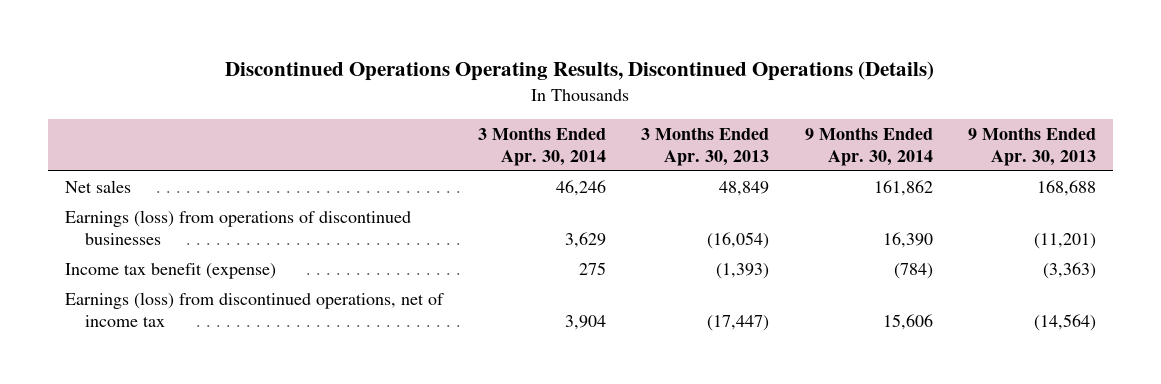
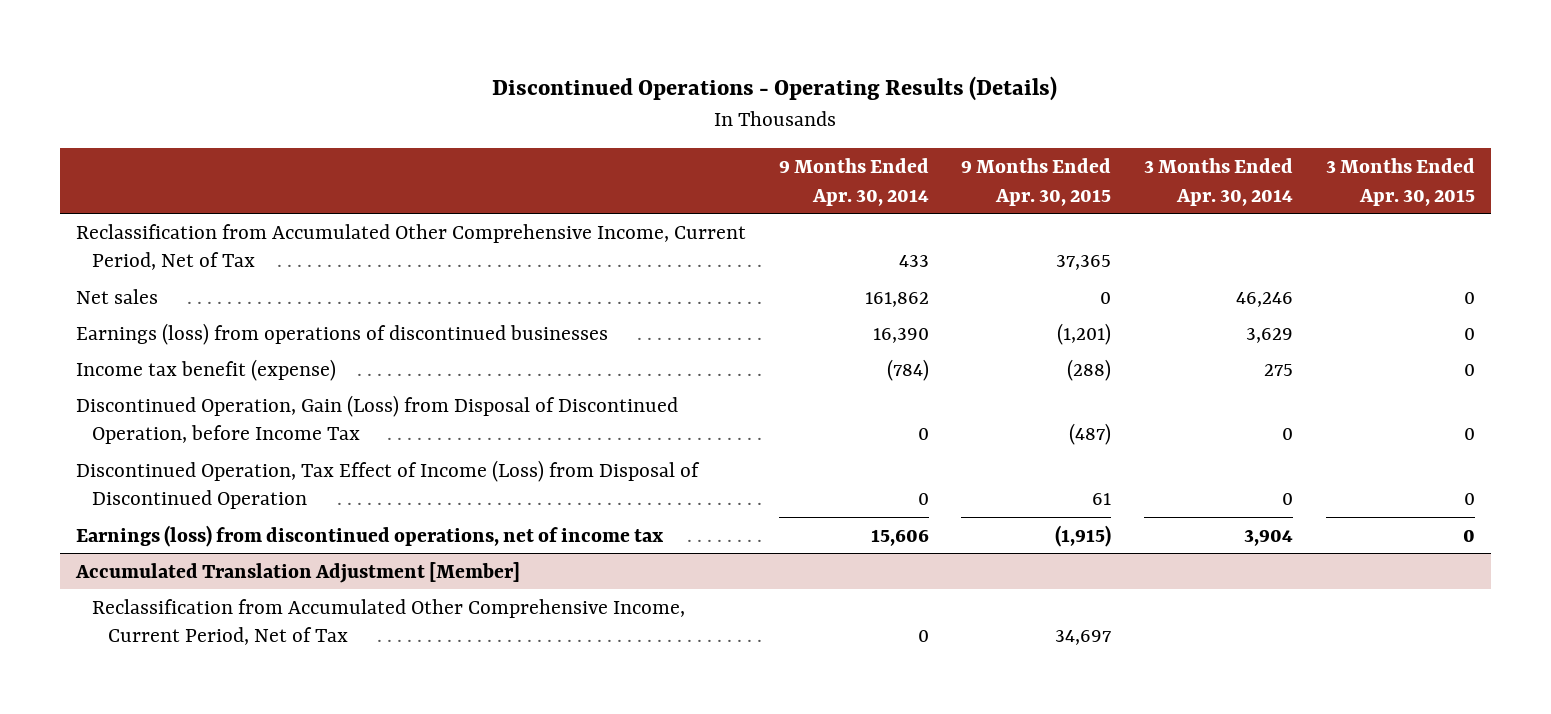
[225,61,935,82] Discontinued Operations Operating Results, Discontinued Operations (Details) -> [492,76,1058,102] Discontinued Operations - Operating Results (Details)
[641,126,770,166] 3 Months Ended Apr. 30, 2013 -> none
[967,126,1096,166] 9 Months Ended Apr. 30, 2013 -> none
none -> [961,157,1112,206] 9 Months Ended Apr. 30, 2015
none -> [1325,157,1475,206] 3 Months Ended Apr. 30, 2015
none -> [76,223,747,271] Reclassification from Accumulated Other Comprehensive Income, Current Period, Net of Tax
none -> [76,394,679,445] Discontinued Operation, Gain (Loss) from Disposal of Discontinued Operation, before Income Tax
none -> [76,459,701,510] Discontinued Operation, Tax Effect of Income (Loss) from Disposal of Discontinued Operation
none -> [75,561,521,583] Accumulated Translation Adjustment [Member]
none -> [92,598,686,646] Reclassification from Accumulated Other Comprehensive Income, Current Period, Net of Tax

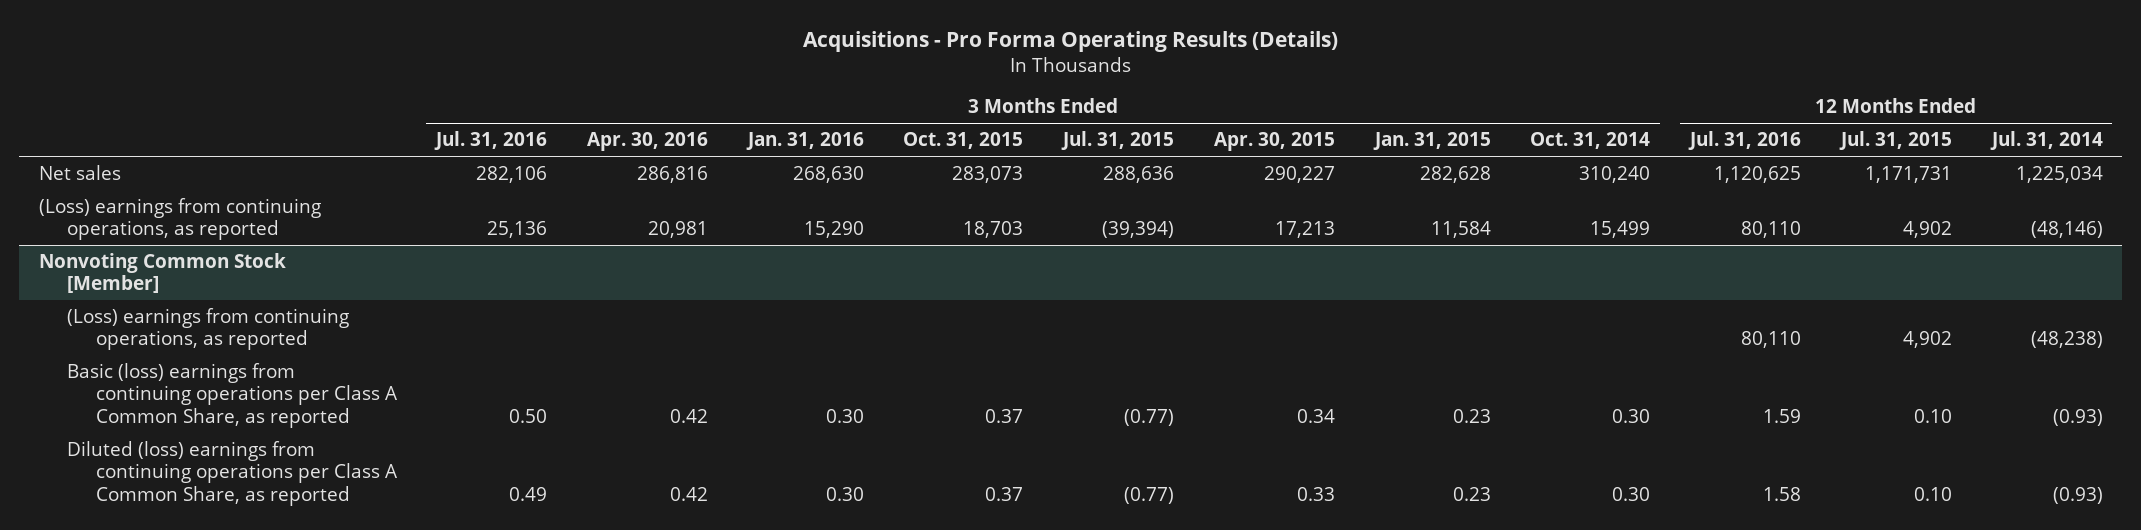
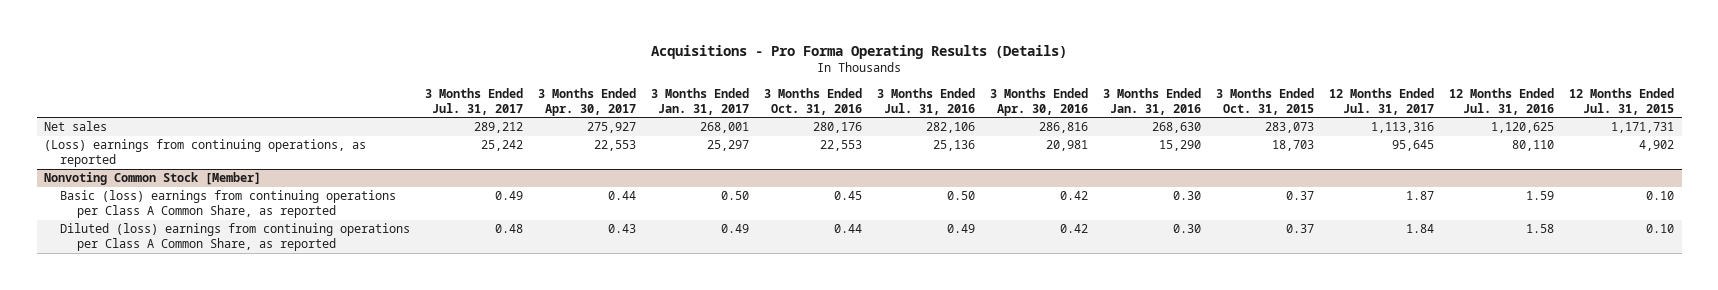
[1061,131,1175,151] Jul. 31, 2015 -> none
[1213,132,1335,152] Apr. 30, 2015 -> none
[1372,132,1491,151] Jan. 31, 2015 -> none
[1530,132,1651,150] Oct. 31, 2014 -> none
[1989,131,2103,151] Jul. 31, 2014 -> none
none -> [425,87,524,115] 3 Months Ended Jul. 31, 2017
none -> [538,87,637,116] 3 Months Ended Apr. 30, 2017
none -> [651,87,750,115] 3 Months Ended Jan. 31, 2017
none -> [764,87,863,115] 3 Months Ended Oct. 31, 2016
none -> [1329,87,1435,115] 12 Months Ended Jul. 31, 2017
[67,308,350,351] (Loss) earnings from continuing operations, as reported -> none

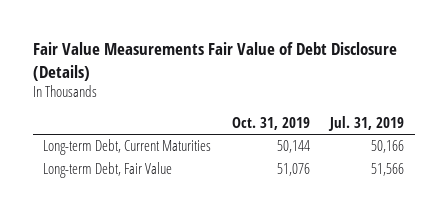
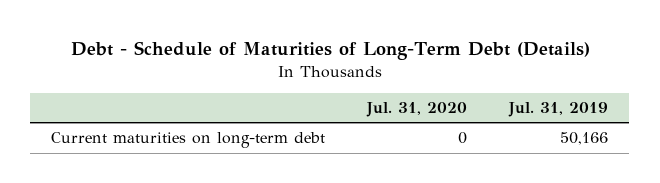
[32,42,397,81] Fair Value Measurements Fair Value of Debt Disclosure (Details) -> [70,41,590,61] Debt - Schedule of Maturities of Long-Term Debt (Details)
[231,117,310,131] Oct. 31, 2019 -> none
none -> [366,102,468,118] Jul. 31, 2020
[43,162,173,179] Long-term Debt, Fair Value -> none
[43,139,212,156] Long-term Debt, Current Maturities -> [51,132,326,149] Current maturities on long-term debt

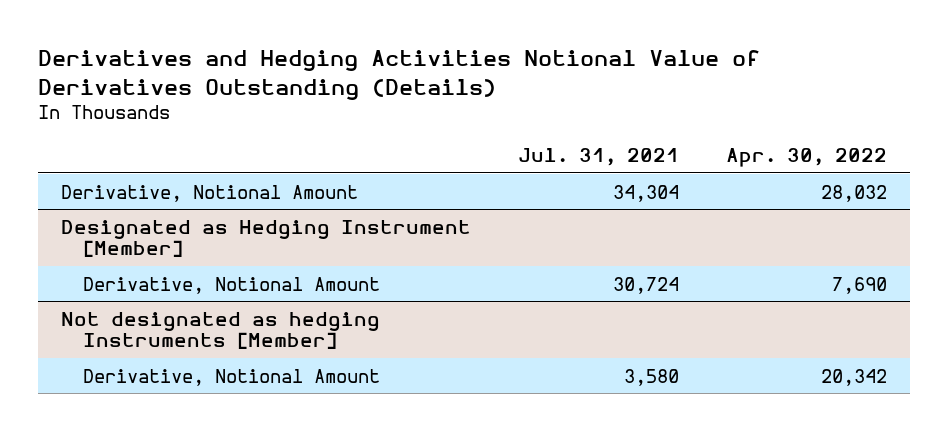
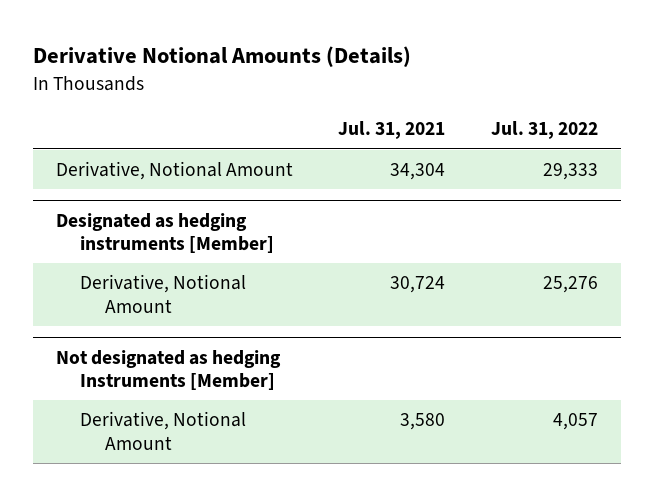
[37,50,760,100] Derivatives and Hedging Activities Notional Value of Derivatives Outstanding (Details) -> [32,46,411,68] Derivative Notional Amounts (Details)
[725,148,887,168] Apr. 30, 2022 -> none
none -> [491,121,599,140] Jul. 31, 2022
[61,219,472,257] Designated as Hedging Instrument [Member] -> [55,212,275,254] Designated as hedging instruments [Member]

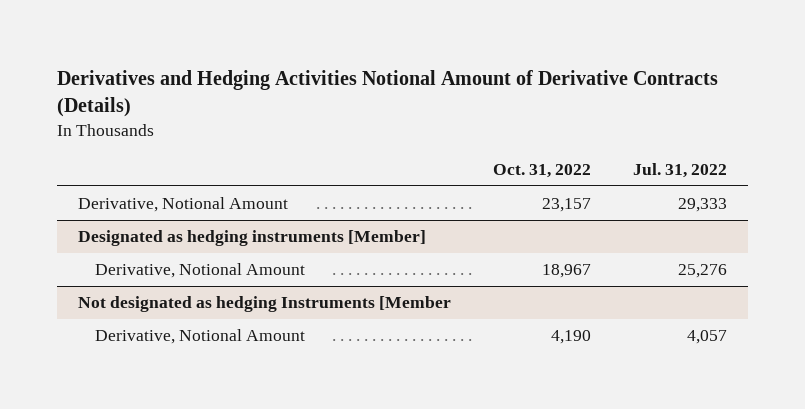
[32,46,411,68] Derivative Notional Amounts (Details) -> [57,69,719,117] Derivatives and Hedging Activities Notional Amount of Derivative Contracts (Details)
[338,121,446,140] Jul. 31, 2021 -> none
none -> [493,164,592,179] Oct. 31, 2022
[55,349,281,391] Not designated as hedging Instruments [Member] -> [78,295,452,312] Not designated as hedging Instruments [Member

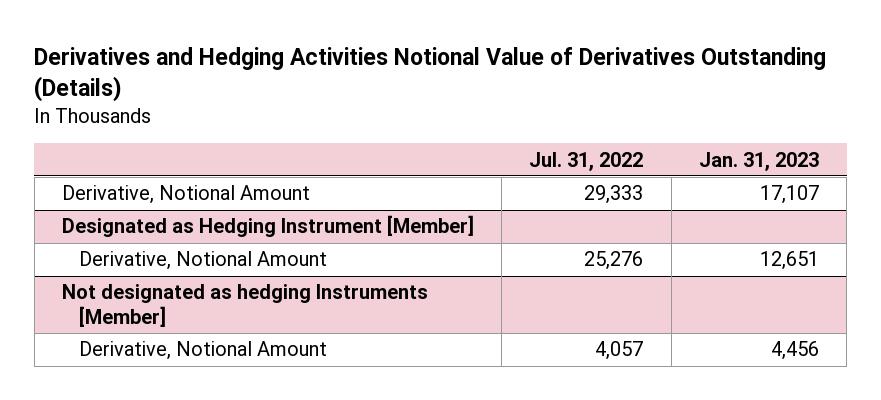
[57,69,719,117] Derivatives and Hedging Activities Notional Amount of Derivative Contracts (Details) -> [34,47,827,103] Derivatives and Hedging Activities Notional Value of Derivatives Outstanding (Details)
[493,164,592,179] Oct. 31, 2022 -> none
none -> [698,151,819,171] Jan. 31, 2023
[78,229,427,246] Designated as hedging instruments [Member] -> [61,215,474,238] Designated as Hedging Instrument [Member]
[78,295,452,312] Not designated as hedging Instruments [Member -> [61,284,428,328] Not designated as hedging Instruments [Member]

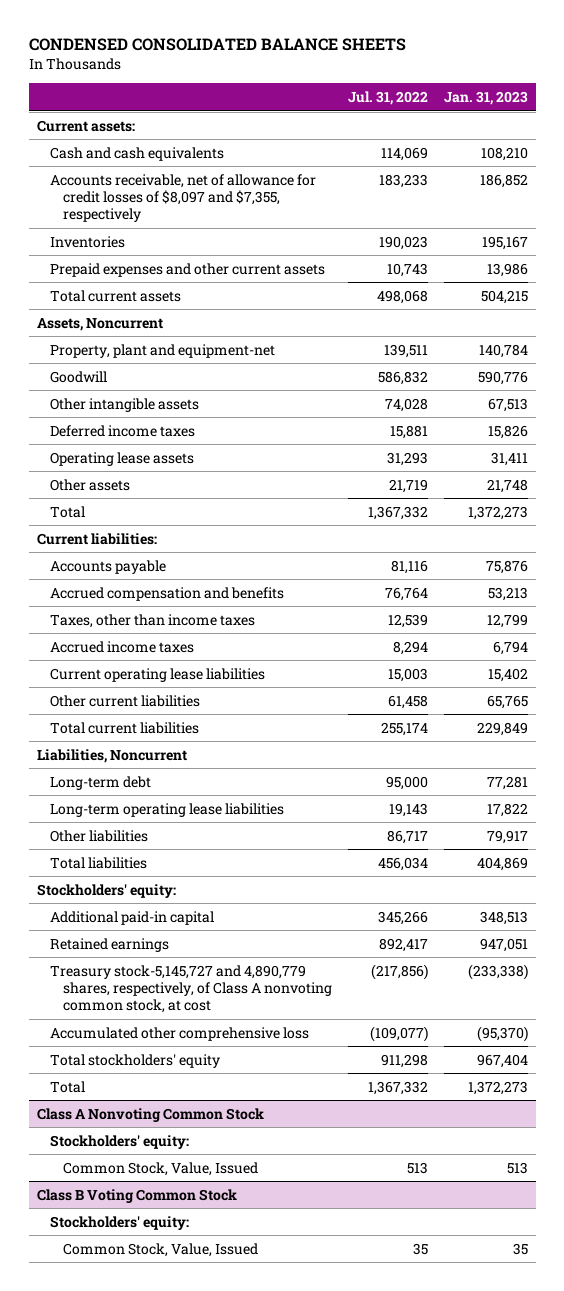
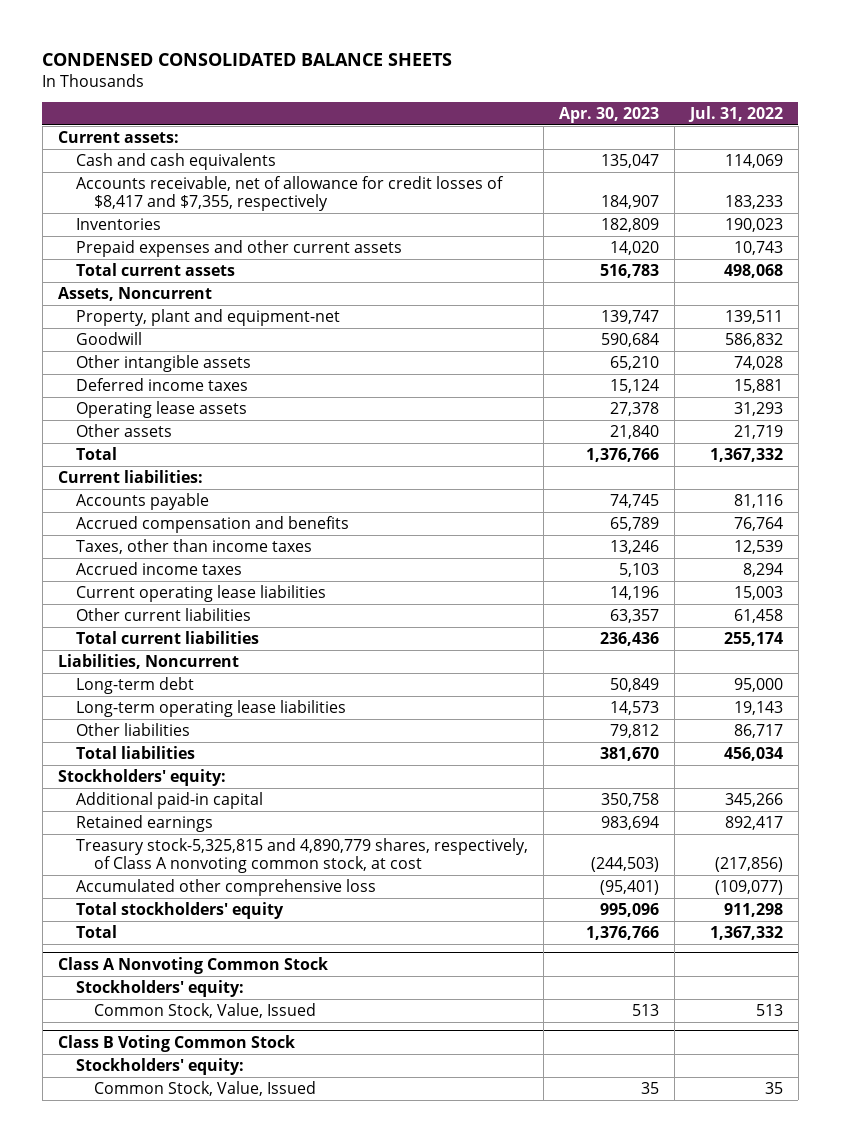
[443,91,528,106] Jan. 31, 2023 -> none
none -> [558,106,659,123] Apr. 30, 2023
[49,173,316,223] Accounts receivable, net of allowance for credit losses of $8,097 and $7,355, respectively -> [75,175,504,211] Accounts receivable, net of allowance for credit losses of $8,417 and $7,355, respectively
[49,964,333,1014] Treasury stock-5,145,727 and 4,890,779 shares, respectively, of Class A nonvoting common stock, at cost -> [75,837,528,873] Treasury stock-5,325,815 and 4,890,779 shares, respectively, of Class A nonvoting common stock, at cost

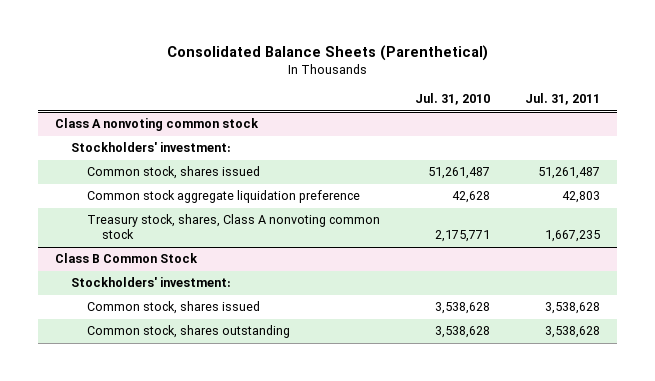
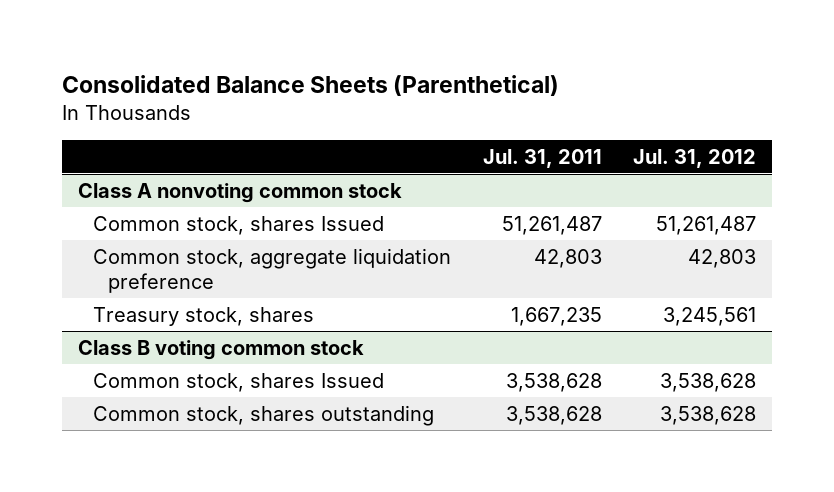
[414,93,490,106] Jul. 31, 2010 -> none
none -> [632,148,756,168] Jul. 31, 2012
[71,142,232,153] Stockholders' investment: -> none
[71,277,232,288] Stockholders' investment: -> none
[86,166,260,180] Common stock, shares issued -> [93,215,385,235] Common stock, shares Issued
[86,190,360,204] Common stock aggregate liquidation preference -> [93,247,452,294] Common stock, aggregate liquidation preference
[86,214,380,240] Treasury stock, shares, Class A nonvoting common stock -> [93,306,315,326] Treasury stock, shares
[55,253,199,264] Class B Common Stock -> [78,339,365,360] Class B voting common stock
[86,301,260,315] Common stock, shares issued -> [93,372,385,392] Common stock, shares Issued

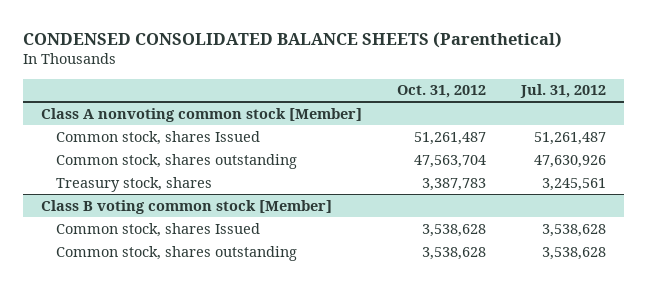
[62,75,560,97] Consolidated Balance Sheets (Parenthetical) -> [22,32,562,49] CONDENSED CONSOLIDATED BALANCE SHEETS (Parenthetical)
[482,148,602,168] Jul. 31, 2011 -> none
none -> [396,85,486,99] Oct. 31, 2012
[78,182,403,203] Class A nonvoting common stock -> [40,107,362,122] Class A nonvoting common stock [Member]
[93,247,452,294] Common stock, aggregate liquidation preference -> none
none -> [56,153,298,169] Common stock, shares outstanding
[78,339,365,360] Class B voting common stock -> [40,199,332,214] Class B voting common stock [Member]

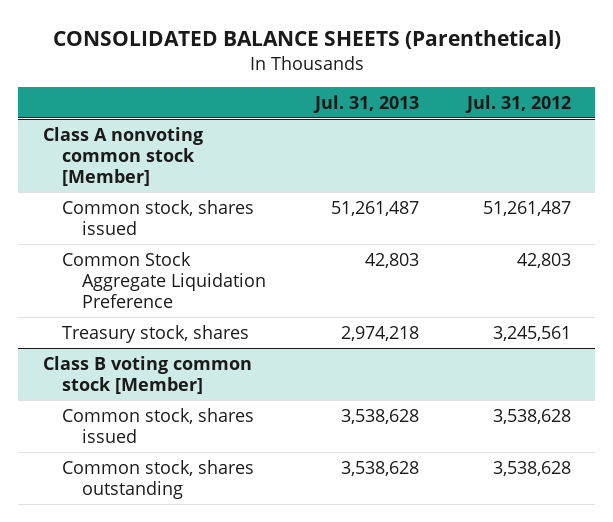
[22,32,562,49] CONDENSED CONSOLIDATED BALANCE SHEETS (Parenthetical) -> [52,29,561,49] CONSOLIDATED BALANCE SHEETS (Parenthetical)
[396,85,486,99] Oct. 31, 2012 -> none
none -> [312,94,419,113] Jul. 31, 2013
[56,153,298,169] Common stock, shares outstanding -> none
[56,130,261,145] Common stock, shares Issued -> [62,199,255,235] Common stock, shares issued
none -> [62,251,267,309] Common Stock Aggregate Liquidation Preference
[56,222,261,237] Common stock, shares Issued -> [62,407,255,443] Common stock, shares issued

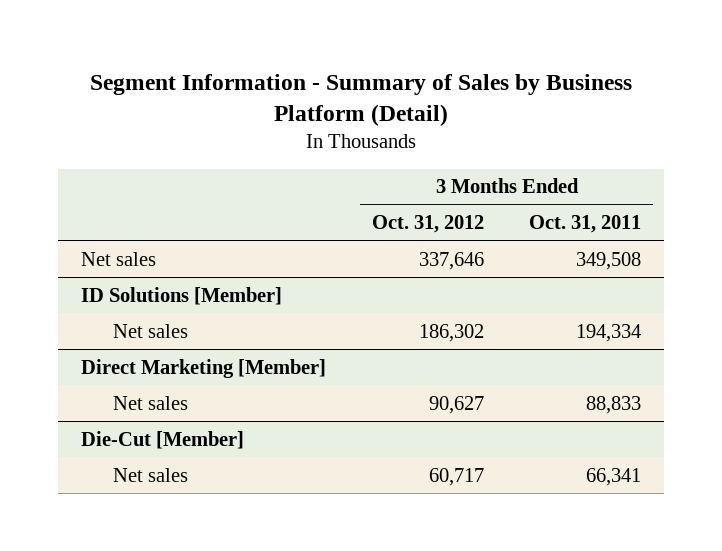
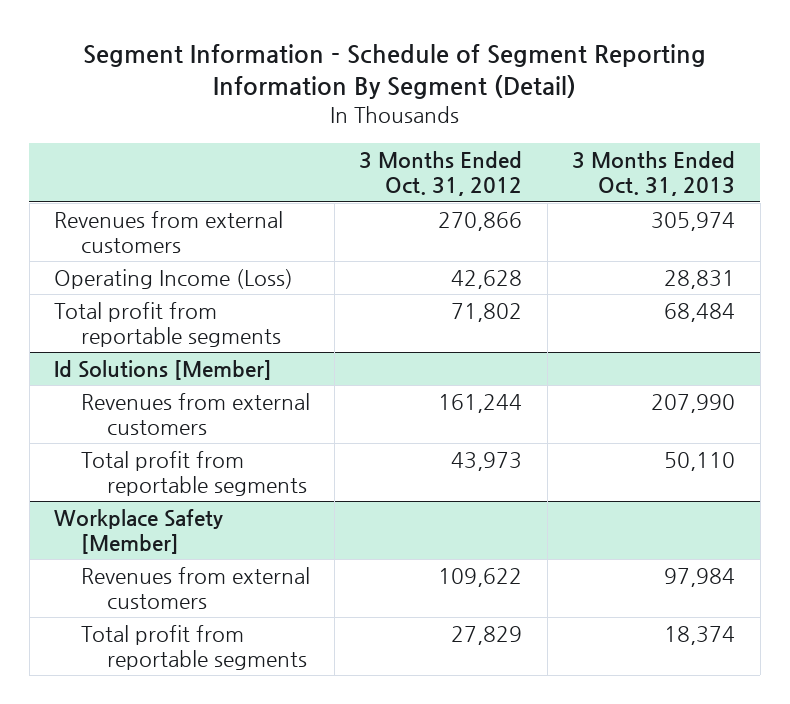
[90,73,633,127] Segment Information - Summary of Sales by Business Platform (Detail) -> [82,43,706,100] Segment Information - Schedule of Segment Reporting Information By Segment (Detail)
[529,215,642,234] Oct. 31, 2011 -> none
none -> [572,151,736,197] 3 Months Ended Oct. 31, 2013
[80,251,156,266] Net sales -> none
[113,323,189,338] Net sales -> none
[80,358,326,378] Direct Marketing [Member] -> none
[113,395,189,410] Net sales -> none
[80,430,244,449] Die-Cut [Member] -> none
[113,467,189,482] Net sales -> none
none -> [54,210,284,253] Revenues from external customers
none -> [54,268,294,289] Operating Income (Loss)
none -> [54,301,281,347] Total profit from reportable segments
[80,286,282,305] ID Solutions [Member] -> [54,359,273,380] Id Solutions [Member]
none -> [80,392,310,435] Revenues from external customers
none -> [80,450,307,496] Total profit from reportable segments
none -> [54,508,224,554] Workplace Safety [Member]
none -> [80,566,310,609] Revenues from external customers
none -> [80,624,307,670] Total profit from reportable segments

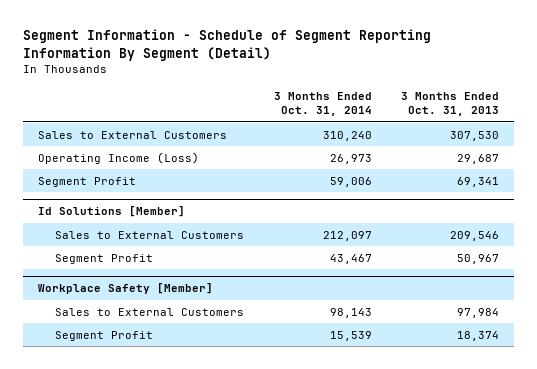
[359,151,523,197] 3 Months Ended Oct. 31, 2012 -> none
none -> [273,91,372,117] 3 Months Ended Oct. 31, 2014
[54,210,284,253] Revenues from external customers -> [37,130,227,139] Sales to External Customers
[651,211,736,231] 305,974 -> [450,130,500,141] 307,530
[664,269,736,289] 28,831 -> [457,153,500,164] 29,687
[54,301,281,347] Total profit from reportable segments -> [37,176,136,187] Segment Profit
[664,302,736,322] 68,484 -> [457,176,500,187] 69,341
[80,392,310,435] Revenues from external customers -> [55,230,245,239] Sales to External Customers
[651,393,736,413] 207,990 -> [450,230,500,241] 209,546
[80,450,307,496] Total profit from reportable segments -> [55,253,154,264] Segment Profit
[664,451,736,471] 50,110 -> [457,253,500,264] 50,967
[80,566,310,609] Revenues from external customers -> [55,307,245,316] Sales to External Customers
[80,624,307,670] Total profit from reportable segments -> [55,330,154,341] Segment Profit

